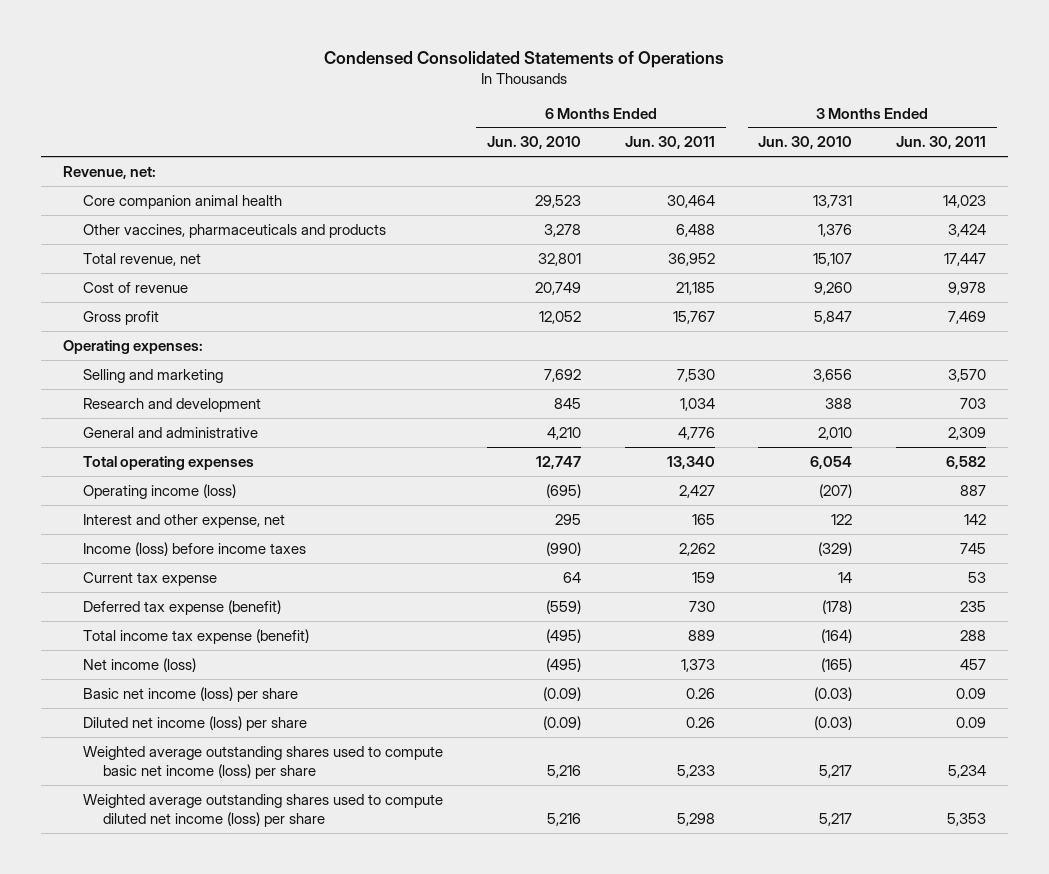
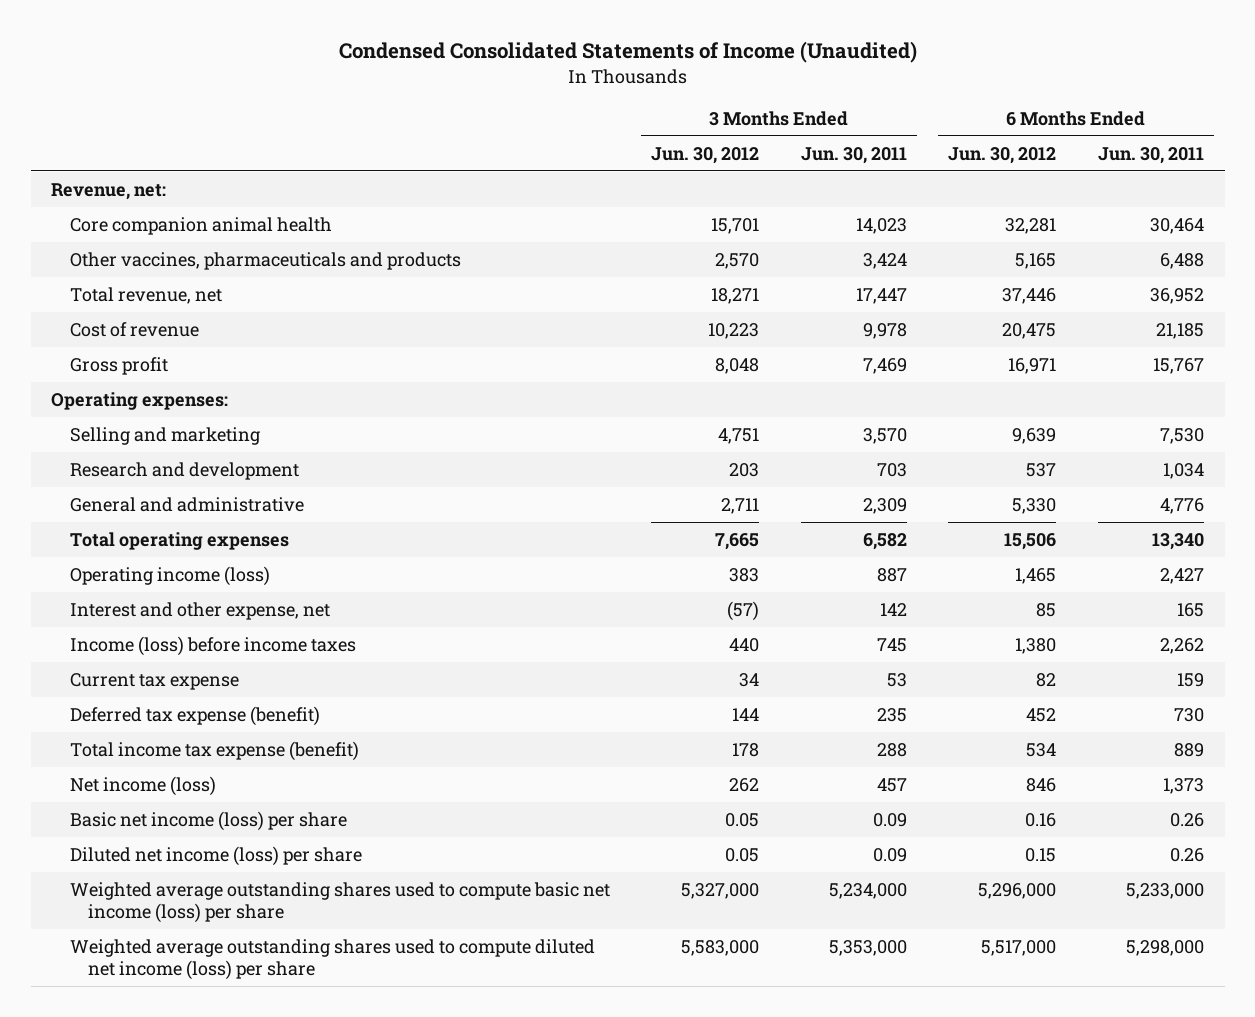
[324,50,725,68] Condensed Consolidated Statements of Operations -> [338,41,917,64] Condensed Consolidated Statements of Income (Unaudited)
[486,136,581,150] Jun. 30, 2010 -> none
[758,136,853,150] Jun. 30, 2010 -> none
none -> [651,146,760,164] Jun. 30, 2012
none -> [948,146,1057,164] Jun. 30, 2012
[676,765,715,779] 5,233 -> [1125,882,1204,899] 5,233,000
[948,765,987,779] 5,234 -> [828,882,907,899] 5,234,000
[676,813,715,827] 5,298 -> [1125,939,1204,956] 5,298,000
[947,813,987,827] 5,353 -> [828,939,907,956] 5,353,000

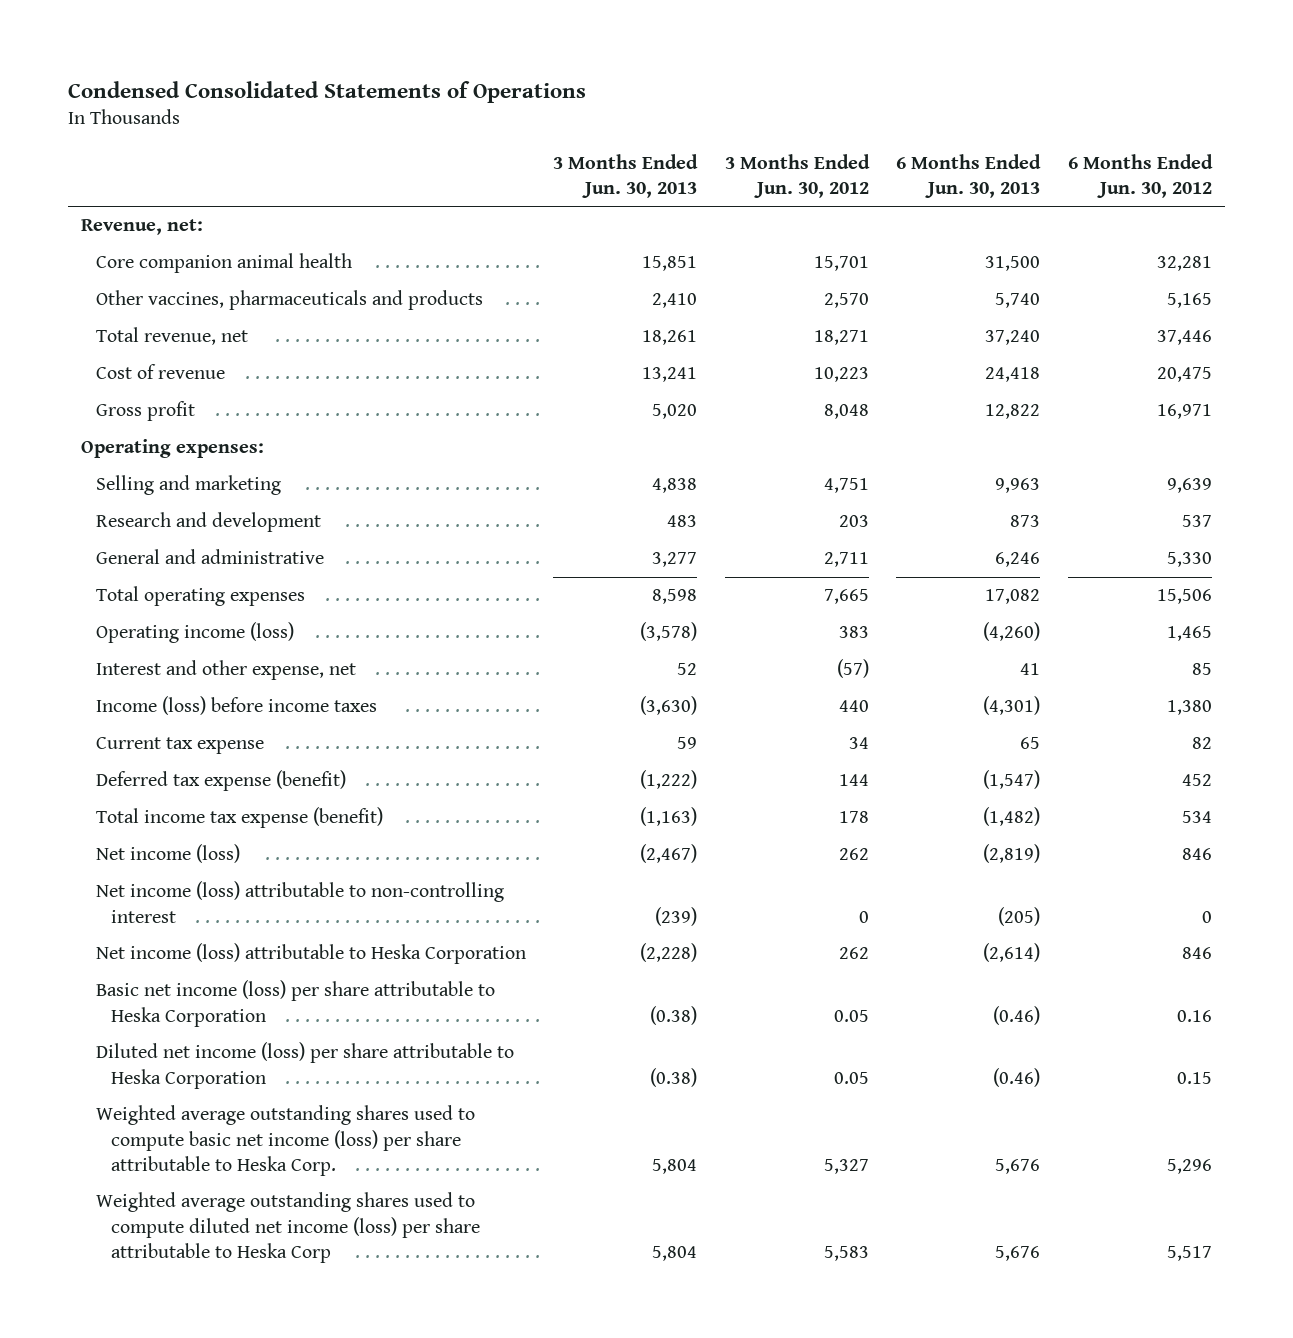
[338,41,917,64] Condensed Consolidated Statements of Income (Unaudited) -> [67,81,586,104] Condensed Consolidated Statements of Operations
[800,146,907,164] Jun. 30, 2011 -> none
[1097,146,1204,164] Jun. 30, 2011 -> none
none -> [553,153,699,198] 3 Months Ended Jun. 30, 2013
none -> [896,153,1042,198] 6 Months Ended Jun. 30, 2013
none -> [96,881,505,923] Net income (loss) attributable to non-controlling interest
none -> [96,943,527,965] Net income (loss) attributable to Heska Corporation
[69,810,347,831] Basic net income (loss) per share -> [96,980,496,1027] Basic net income (loss) per share attributable to Heska Corporation
[69,845,362,866] Diluted net income (loss) per share -> [96,1042,515,1089] Diluted net income (loss) per share attributable to Heska Corporation
[69,881,610,923] Weighted average outstanding shares used to compute basic net income (loss) per share -> [96,1105,476,1176] Weighted average outstanding shares used to compute basic net income (loss) per share attributable to Heska Corp.
[681,882,760,899] 5,327,000 -> [823,1158,869,1174] 5,327
[978,882,1057,899] 5,296,000 -> [1166,1158,1212,1174] 5,296
[69,938,595,980] Weighted average outstanding shares used to compute diluted net income (loss) per share -> [96,1192,480,1263] Weighted average outstanding shares used to compute diluted net income (loss) per share attributable to Heska Corp
[681,939,760,956] 5,583,000 -> [823,1245,869,1261] 5,583
[981,939,1057,956] 5,517,000 -> [1166,1245,1212,1261] 5,517

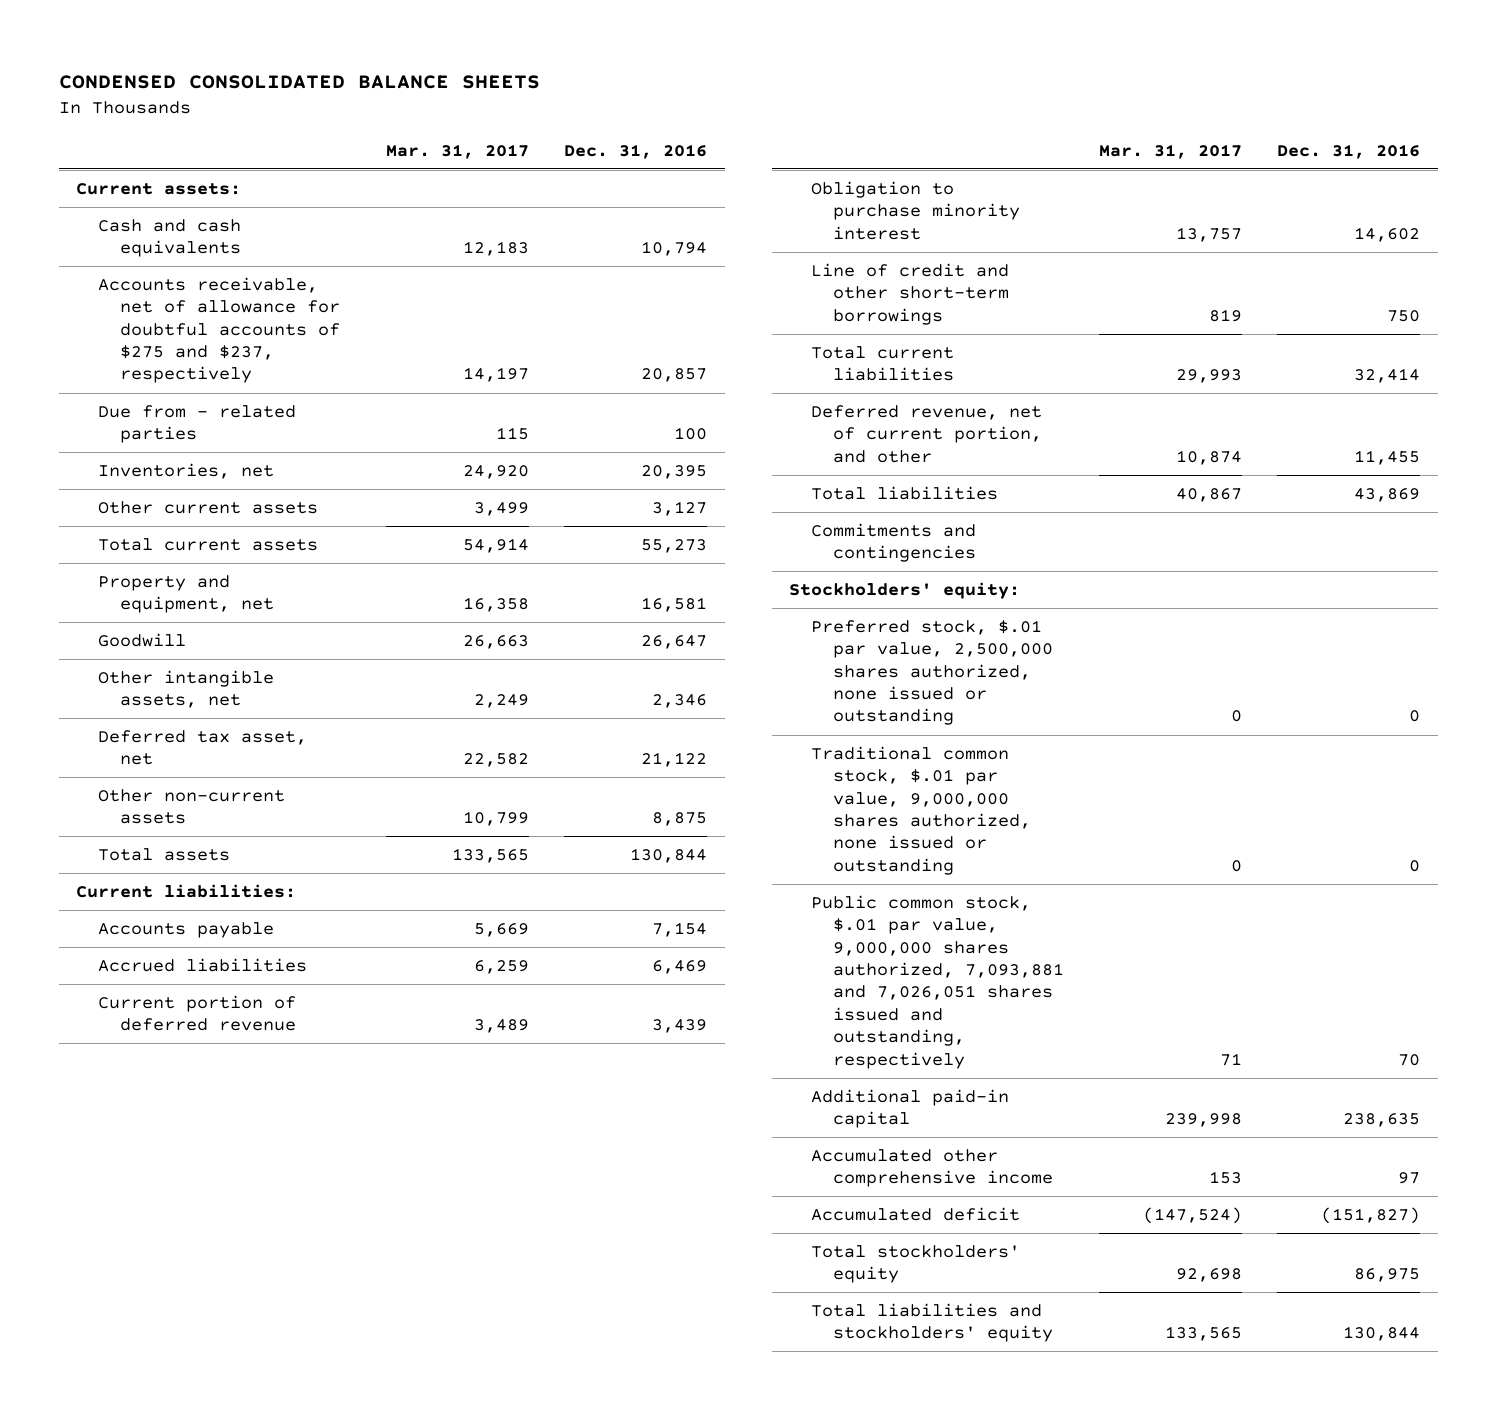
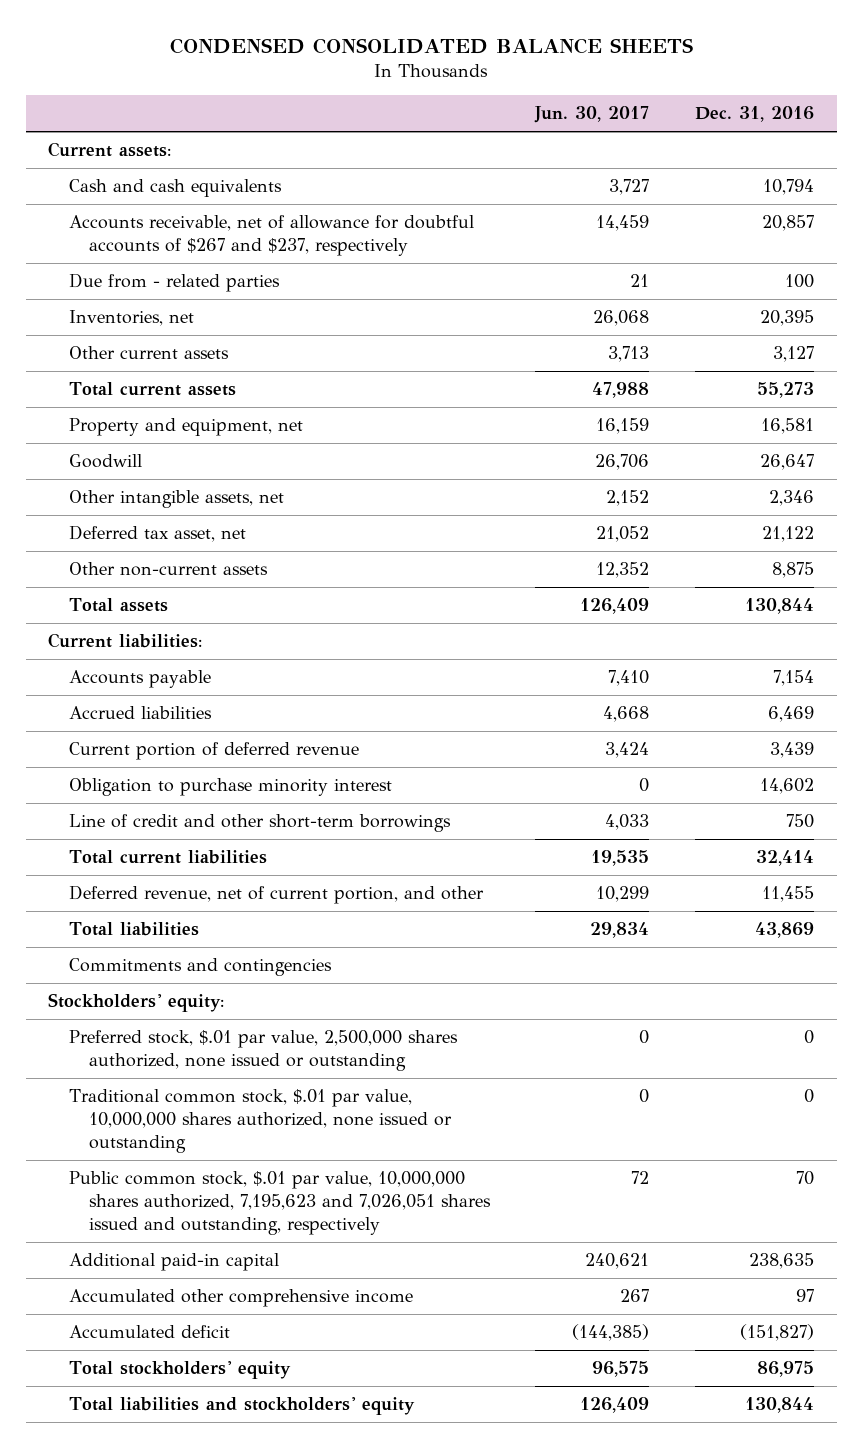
[386,143,530,159] Mar. 31, 2017 -> none
none -> [534,106,650,124] Jun. 30, 2017
[98,277,341,384] Accounts receivable, net of allowance for doubtful accounts of $275 and $237, respectively -> [68,215,474,257] Accounts receivable, net of allowance for doubtful accounts of $267 and $237, respectively
[811,746,1032,875] Traditional common stock, $.01 par value, 9,000,000 shares authorized, none issued or outstanding -> [68,1089,453,1154] Traditional common stock, $.01 par value, 10,000,000 shares authorized, none issued or outstanding
[811,895,1065,1069] Public common stock, $.01 par value, 9,000,000 shares authorized, 7,093,881 and 7,026,051 shares issued and outstanding, respectively -> [68,1171,492,1236] Public common stock, $.01 par value, 10,000,000 shares authorized, 7,195,623 and 7,026,051 shares issued and outstanding, respectively

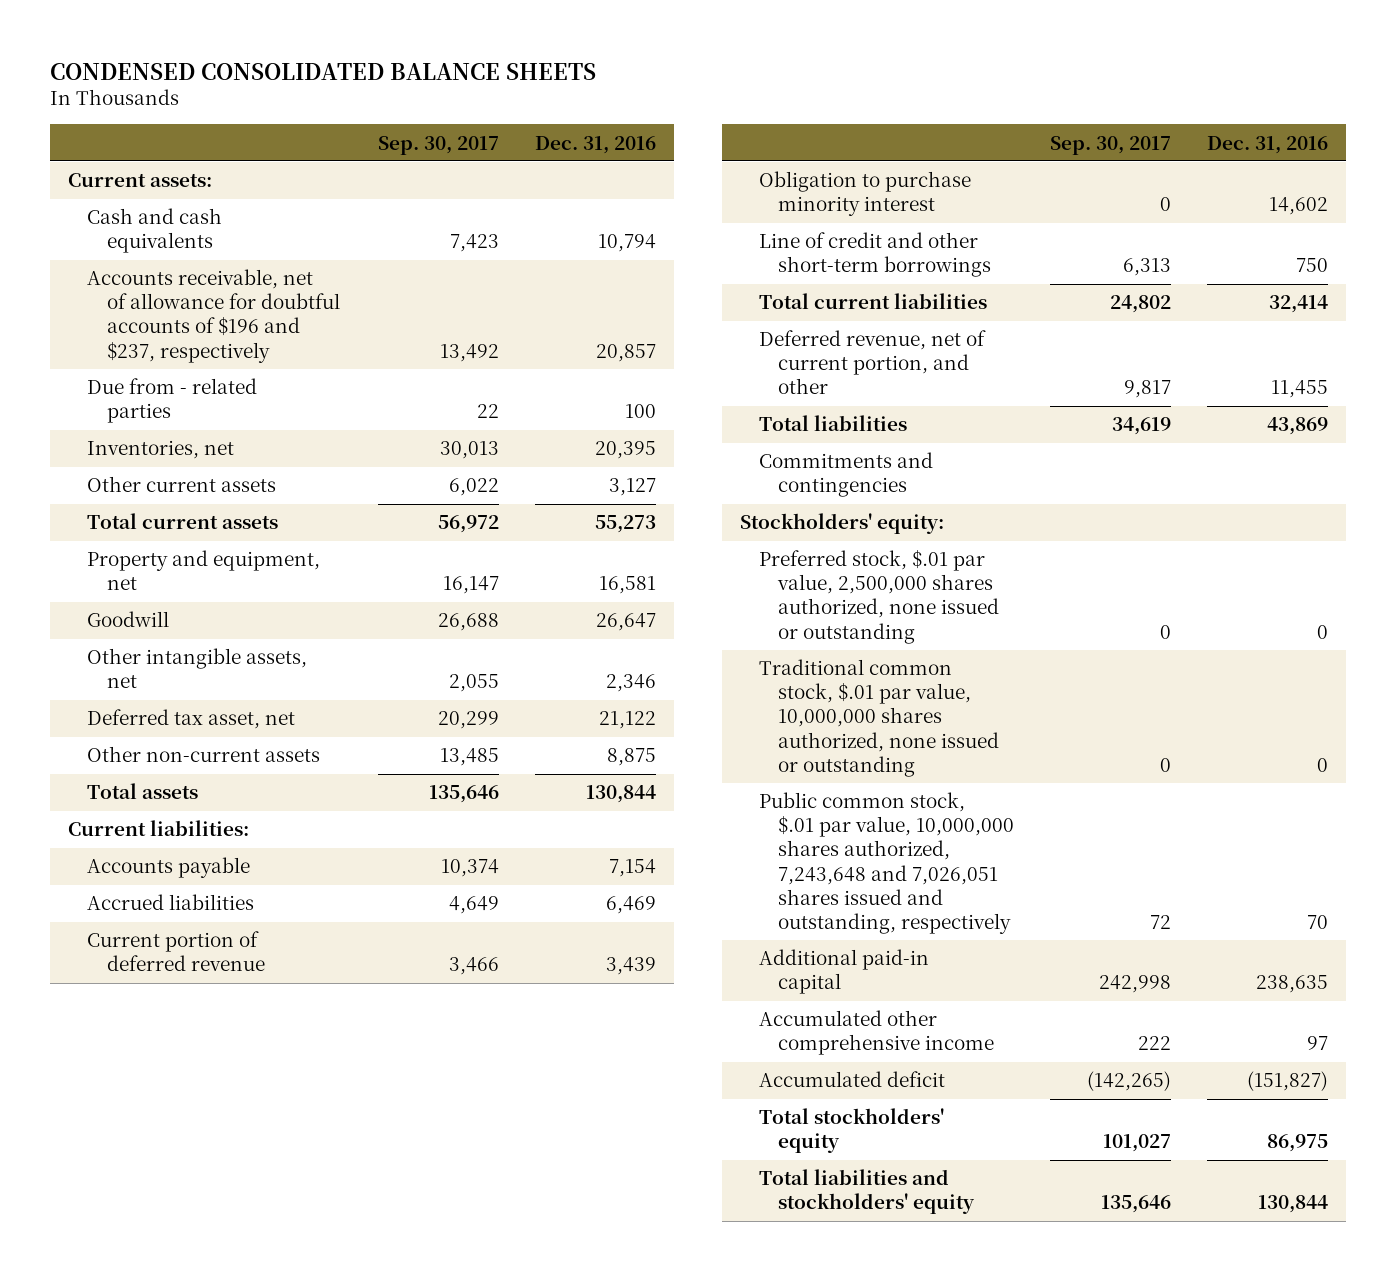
[534,106,650,124] Jun. 30, 2017 -> none
none -> [378,135,500,155] Sep. 30, 2017
[68,215,474,257] Accounts receivable, net of allowance for doubtful accounts of $267 and $237, respectively -> [87,269,340,363] Accounts receivable, net of allowance for doubtful accounts of $196 and $237, respectively
[68,1171,492,1236] Public common stock, $.01 par value, 10,000,000 shares authorized, 7,195,623 and 7,026,051 shares issued and outstanding, respectively -> [759,792,1015,934] Public common stock, $.01 par value, 10,000,000 shares authorized, 7,243,648 and 7,026,051 shares issued and outstanding, respectively

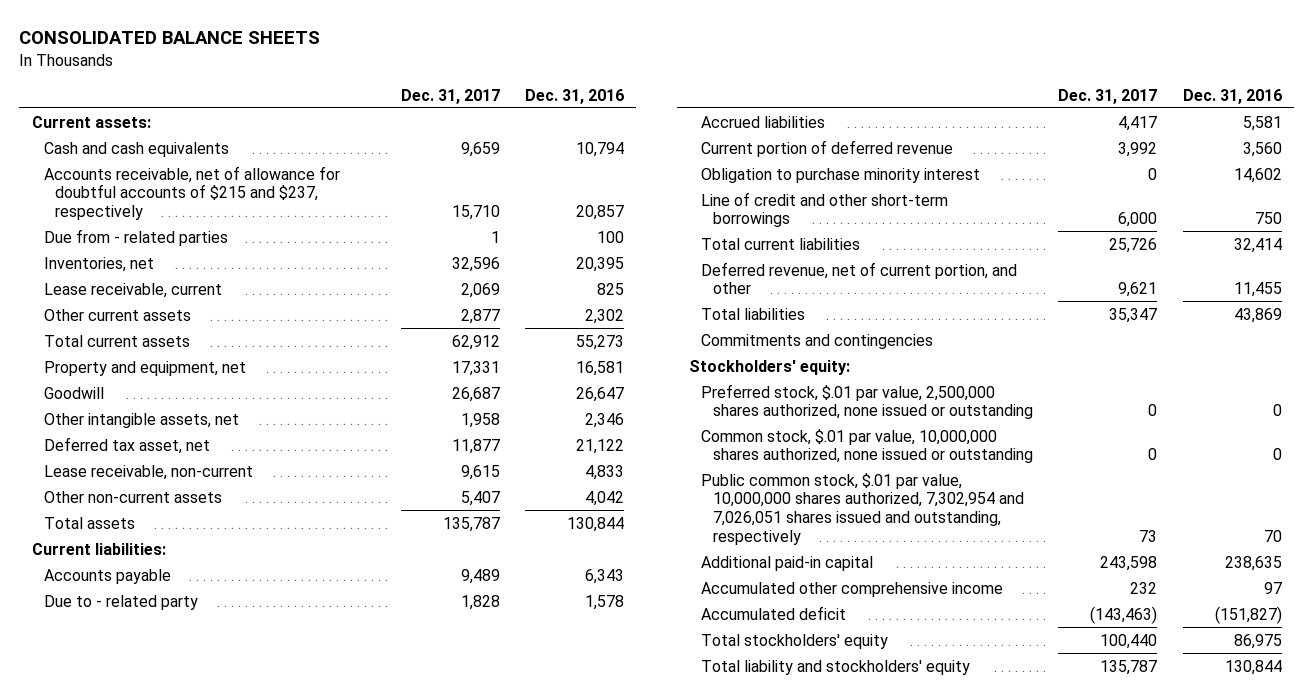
[50,62,597,80] CONDENSED CONSOLIDATED BALANCE SHEETS -> [19,31,321,45] CONSOLIDATED BALANCE SHEETS
[378,135,500,155] Sep. 30, 2017 -> none
none -> [400,88,500,104] Dec. 31, 2017
[87,269,340,363] Accounts receivable, net of allowance for doubtful accounts of $196 and $237, respectively -> [43,165,340,221] Accounts receivable, net of allowance for doubtful accounts of $215 and $237, respectively
none -> [43,282,222,298] Lease receivable, current
[609,478,657,497] 3,127 -> [584,308,624,324] 2,302
none -> [43,464,253,480] Lease receivable, non-current
[607,748,657,767] 8,875 -> [584,490,624,506] 4,042
[609,859,657,878] 7,154 -> [584,568,624,584] 6,343
none -> [43,594,198,610] Due to - related party
[606,896,657,915] 6,469 -> [1242,115,1282,131] 5,581
[606,957,657,976] 3,439 -> [1242,141,1282,157] 3,560
[759,659,1000,777] Traditional common stock, $.01 par value, 10,000,000 shares authorized, none issued or outstanding -> [701,428,1034,464] Common stock, $.01 par value, 10,000,000 shares authorized, none issued or outstanding
[759,792,1015,934] Public common stock, $.01 par value, 10,000,000 shares authorized, 7,243,648 and 7,026,051 shares issued and outstanding, respectively -> [701,472,1025,546] Public common stock, $.01 par value, 10,000,000 shares authorized, 7,302,954 and 7,026,051 shares issued and outstanding, respectively
[759,1169,976,1215] Total liabilities and stockholders' equity -> [701,659,971,675] Total liability and stockholders' equity

